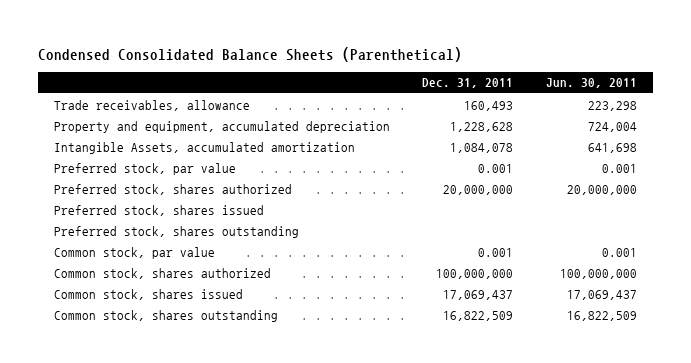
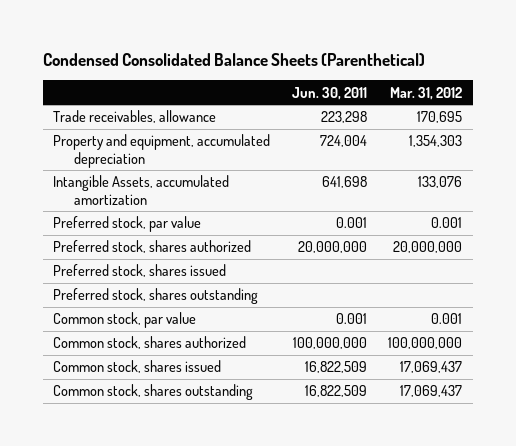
[422,78,514,89] Dec. 31, 2011 -> none
none -> [390,86,463,100] Mar. 31, 2012
[566,289,637,300] 17,069,437 -> [304,361,367,374] 16,822,509

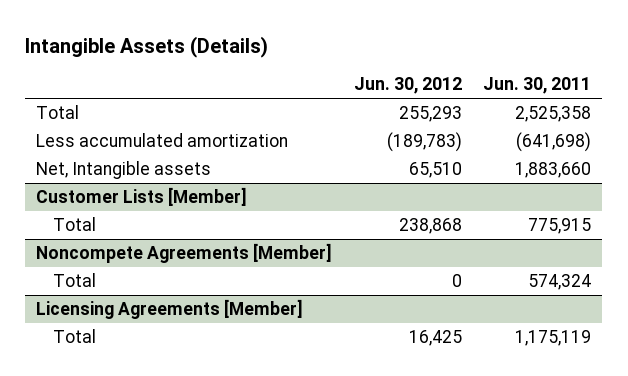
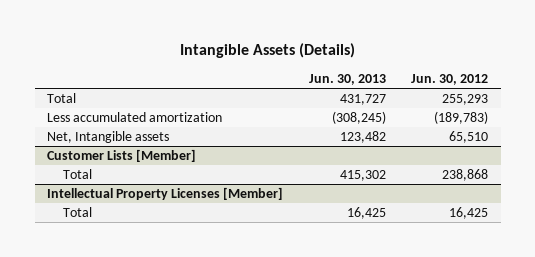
[483,77,592,95] Jun. 30, 2011 -> none
none -> [308,73,386,85] Jun. 30, 2013
[36,243,333,264] Noncompete Agreements [Member] -> none
[53,273,97,288] Total -> none
[36,299,304,320] Licensing Agreements [Member] -> none
none -> [47,187,284,201] Intellectual Property Licenses [Member]

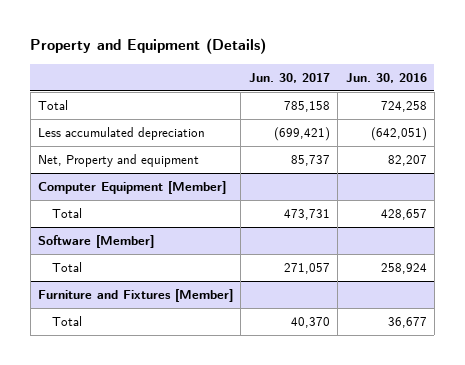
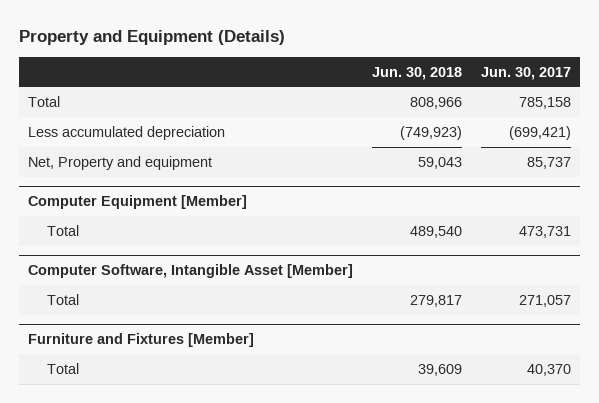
[345,72,427,83] Jun. 30, 2016 -> none
none -> [372,66,463,80] Jun. 30, 2018
[38,235,155,249] Software [Member] -> [28,264,354,279] Computer Software, Intangible Asset [Member]

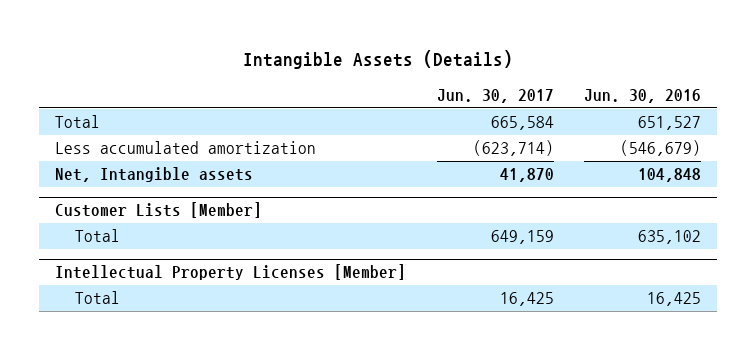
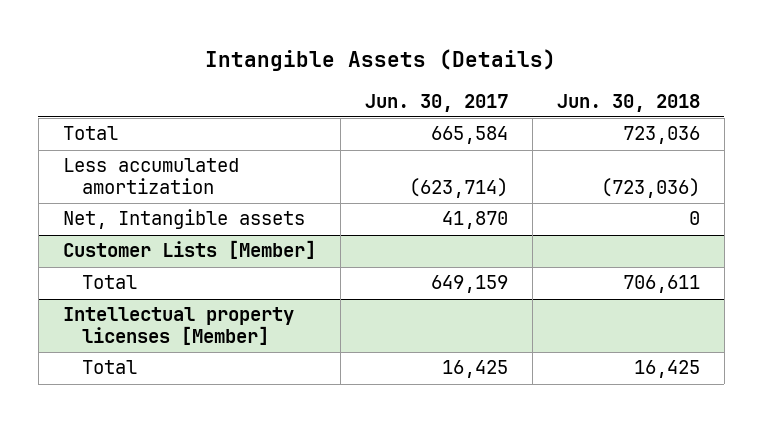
[584,89,702,104] Jun. 30, 2016 -> none
none -> [556,93,700,112] Jun. 30, 2018
[54,264,406,281] Intellectual Property Licenses [Member] -> [62,307,294,345] Intellectual property licenses [Member]

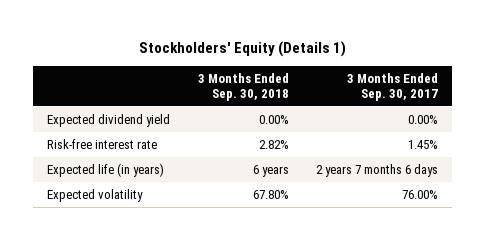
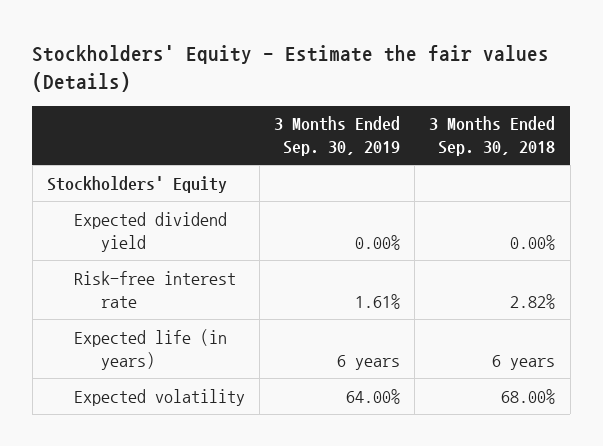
[138,41,346,58] Stockholders' Equity (Details 1) -> [32,45,550,92] Stockholders' Equity - Estimate the fair values (Details)
[347,73,439,102] 3 Months Ended Sep. 30, 2017 -> none
none -> [274,116,401,157] 3 Months Ended Sep. 30, 2019
none -> [47,175,228,193] Stockholders' Equity
[252,190,289,200] 67.80% -> [501,388,556,404] 68.00%

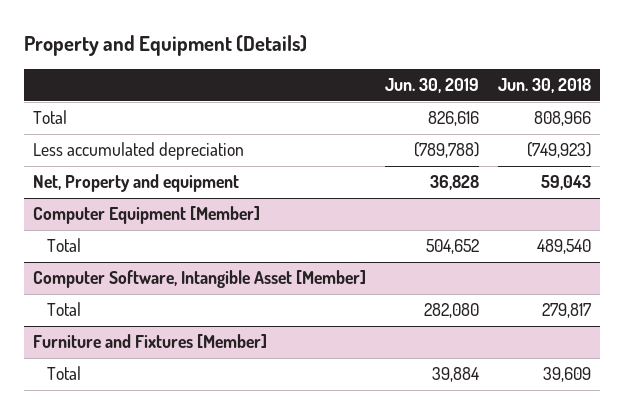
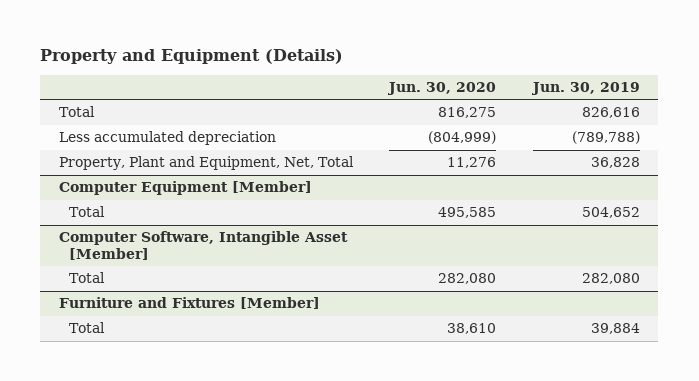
[497,78,591,94] Jun. 30, 2018 -> none
none -> [387,81,497,95] Jun. 30, 2020
[33,174,240,193] Net, Property and equipment -> [58,156,354,171] Property, Plant and Equipment, Net, Total

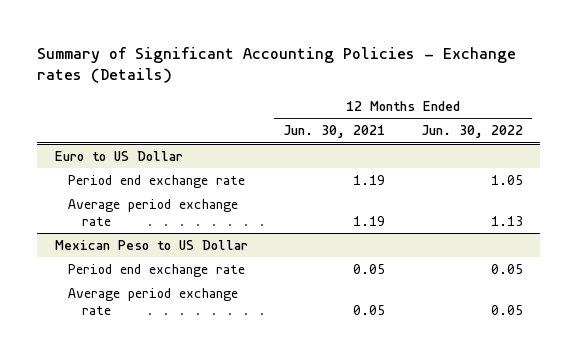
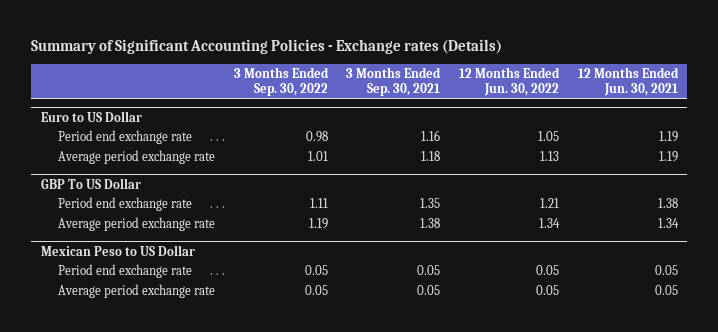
none -> [233,66,329,97] 3 Months Ended Sep. 30, 2022
none -> [346,66,442,97] 3 Months Ended Sep. 30, 2021
none -> [40,177,141,189] GBP To US Dollar
none -> [58,197,193,212] Period end exchange rate
none -> [58,217,216,232] Average period exchange rate

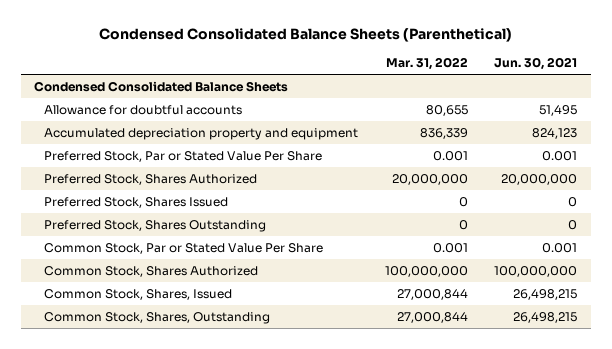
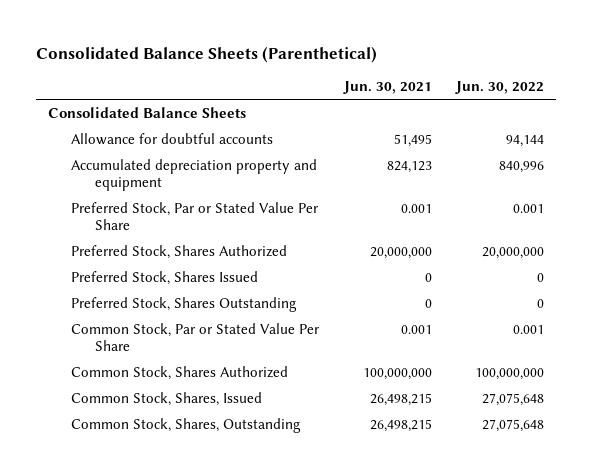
[98,28,512,43] Condensed Consolidated Balance Sheets (Parenthetical) -> [35,45,377,63] Consolidated Balance Sheets (Parenthetical)
[385,57,468,71] Mar. 31, 2022 -> none
none -> [454,81,544,95] Jun. 30, 2022
[34,80,289,92] Condensed Consolidated Balance Sheets -> [47,106,246,118] Consolidated Balance Sheets

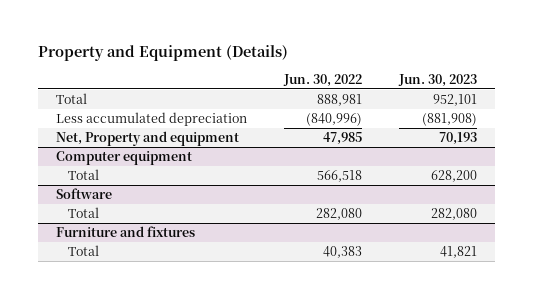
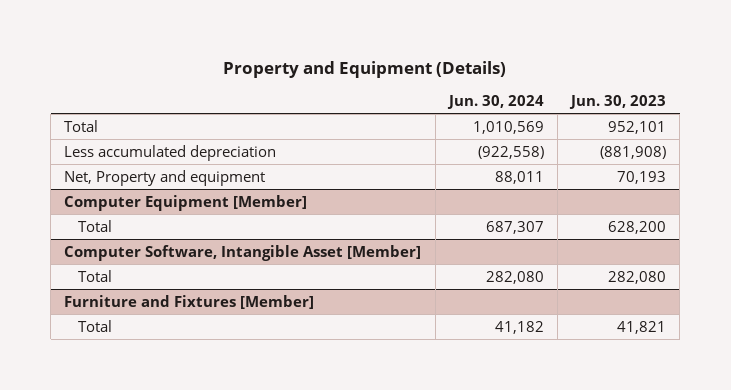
[282,73,362,87] Jun. 30, 2022 -> none
none -> [446,94,544,109] Jun. 30, 2024
[56,151,193,166] Computer equipment -> [64,194,308,211] Computer Equipment [Member]
[56,188,113,200] Software -> [64,244,422,261] Computer Software, Intangible Asset [Member]
[56,226,196,238] Furniture and fixtures -> [64,294,315,309] Furniture and Fixtures [Member]

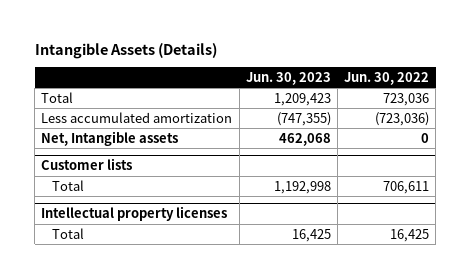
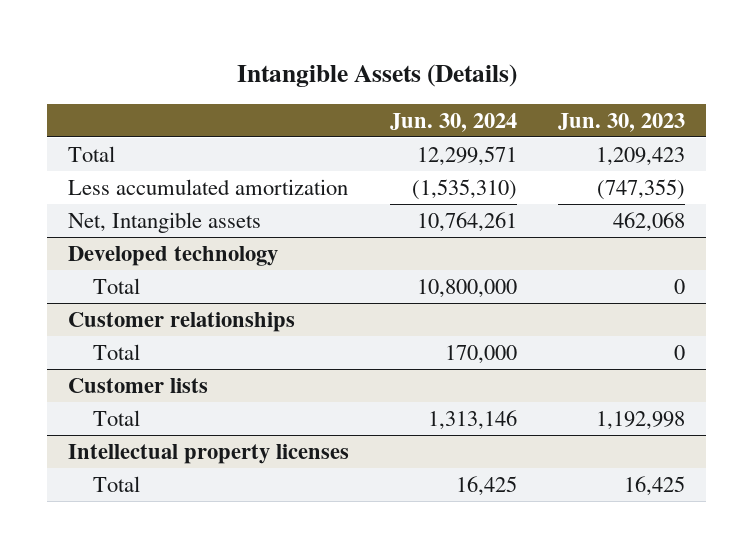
[344,71,430,85] Jun. 30, 2022 -> none
none -> [390,112,518,132] Jun. 30, 2024
none -> [67,245,278,266] Developed technology
none -> [93,277,141,294] Total
none -> [67,311,295,332] Customer relationships
none -> [93,343,141,360] Total

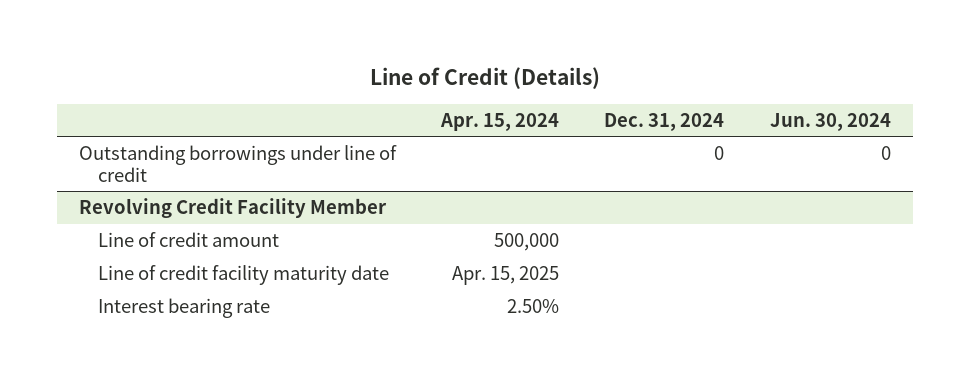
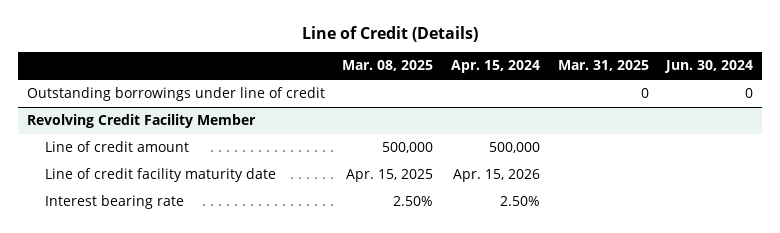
[604,112,725,131] Dec. 31, 2024 -> none
none -> [342,60,434,72] Mar. 08, 2025
none -> [557,60,649,72] Mar. 31, 2025
[452,266,560,286] Apr. 15, 2025 -> [453,169,541,183] Apr. 15, 2026

